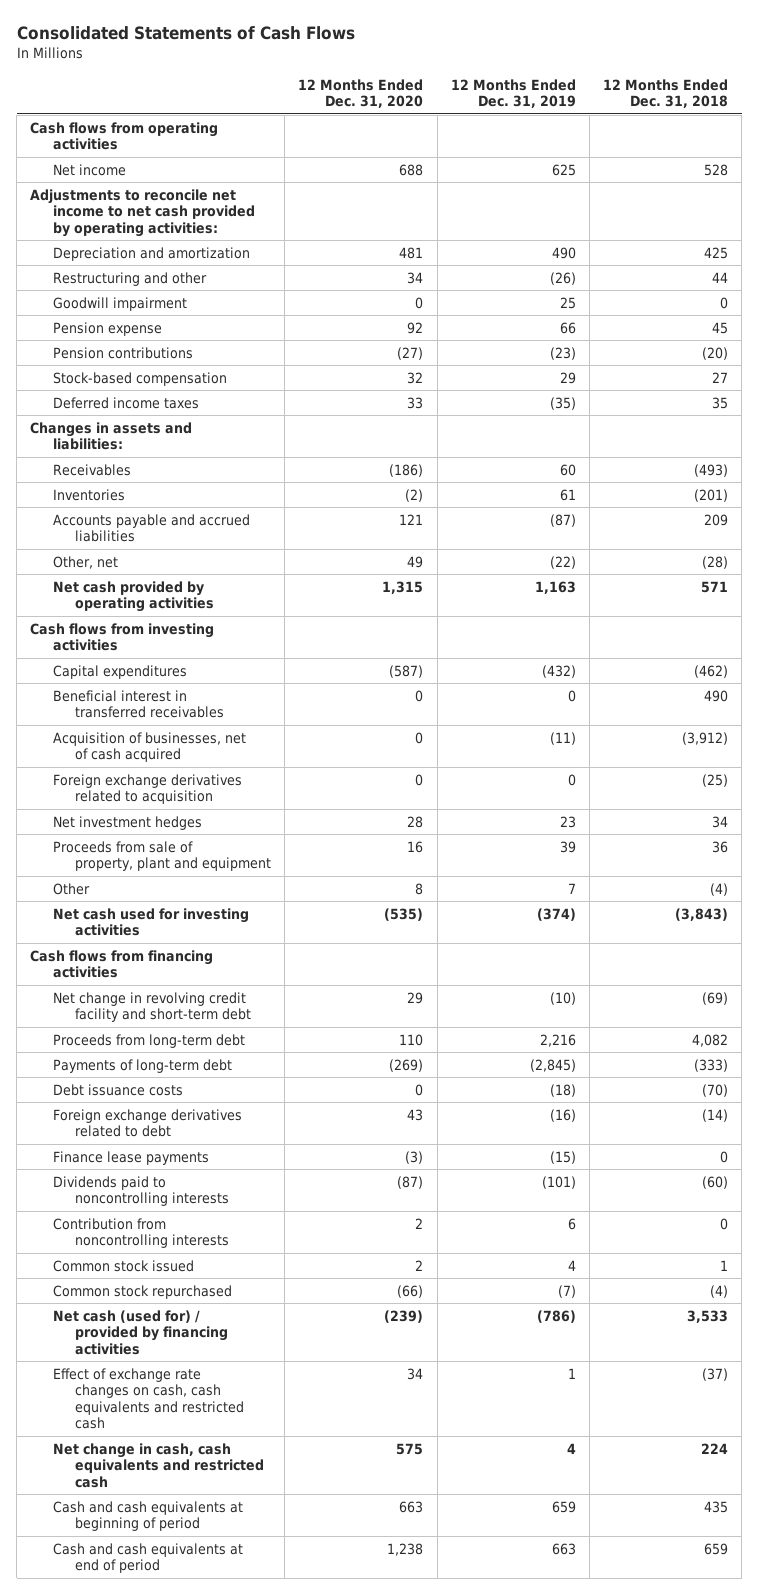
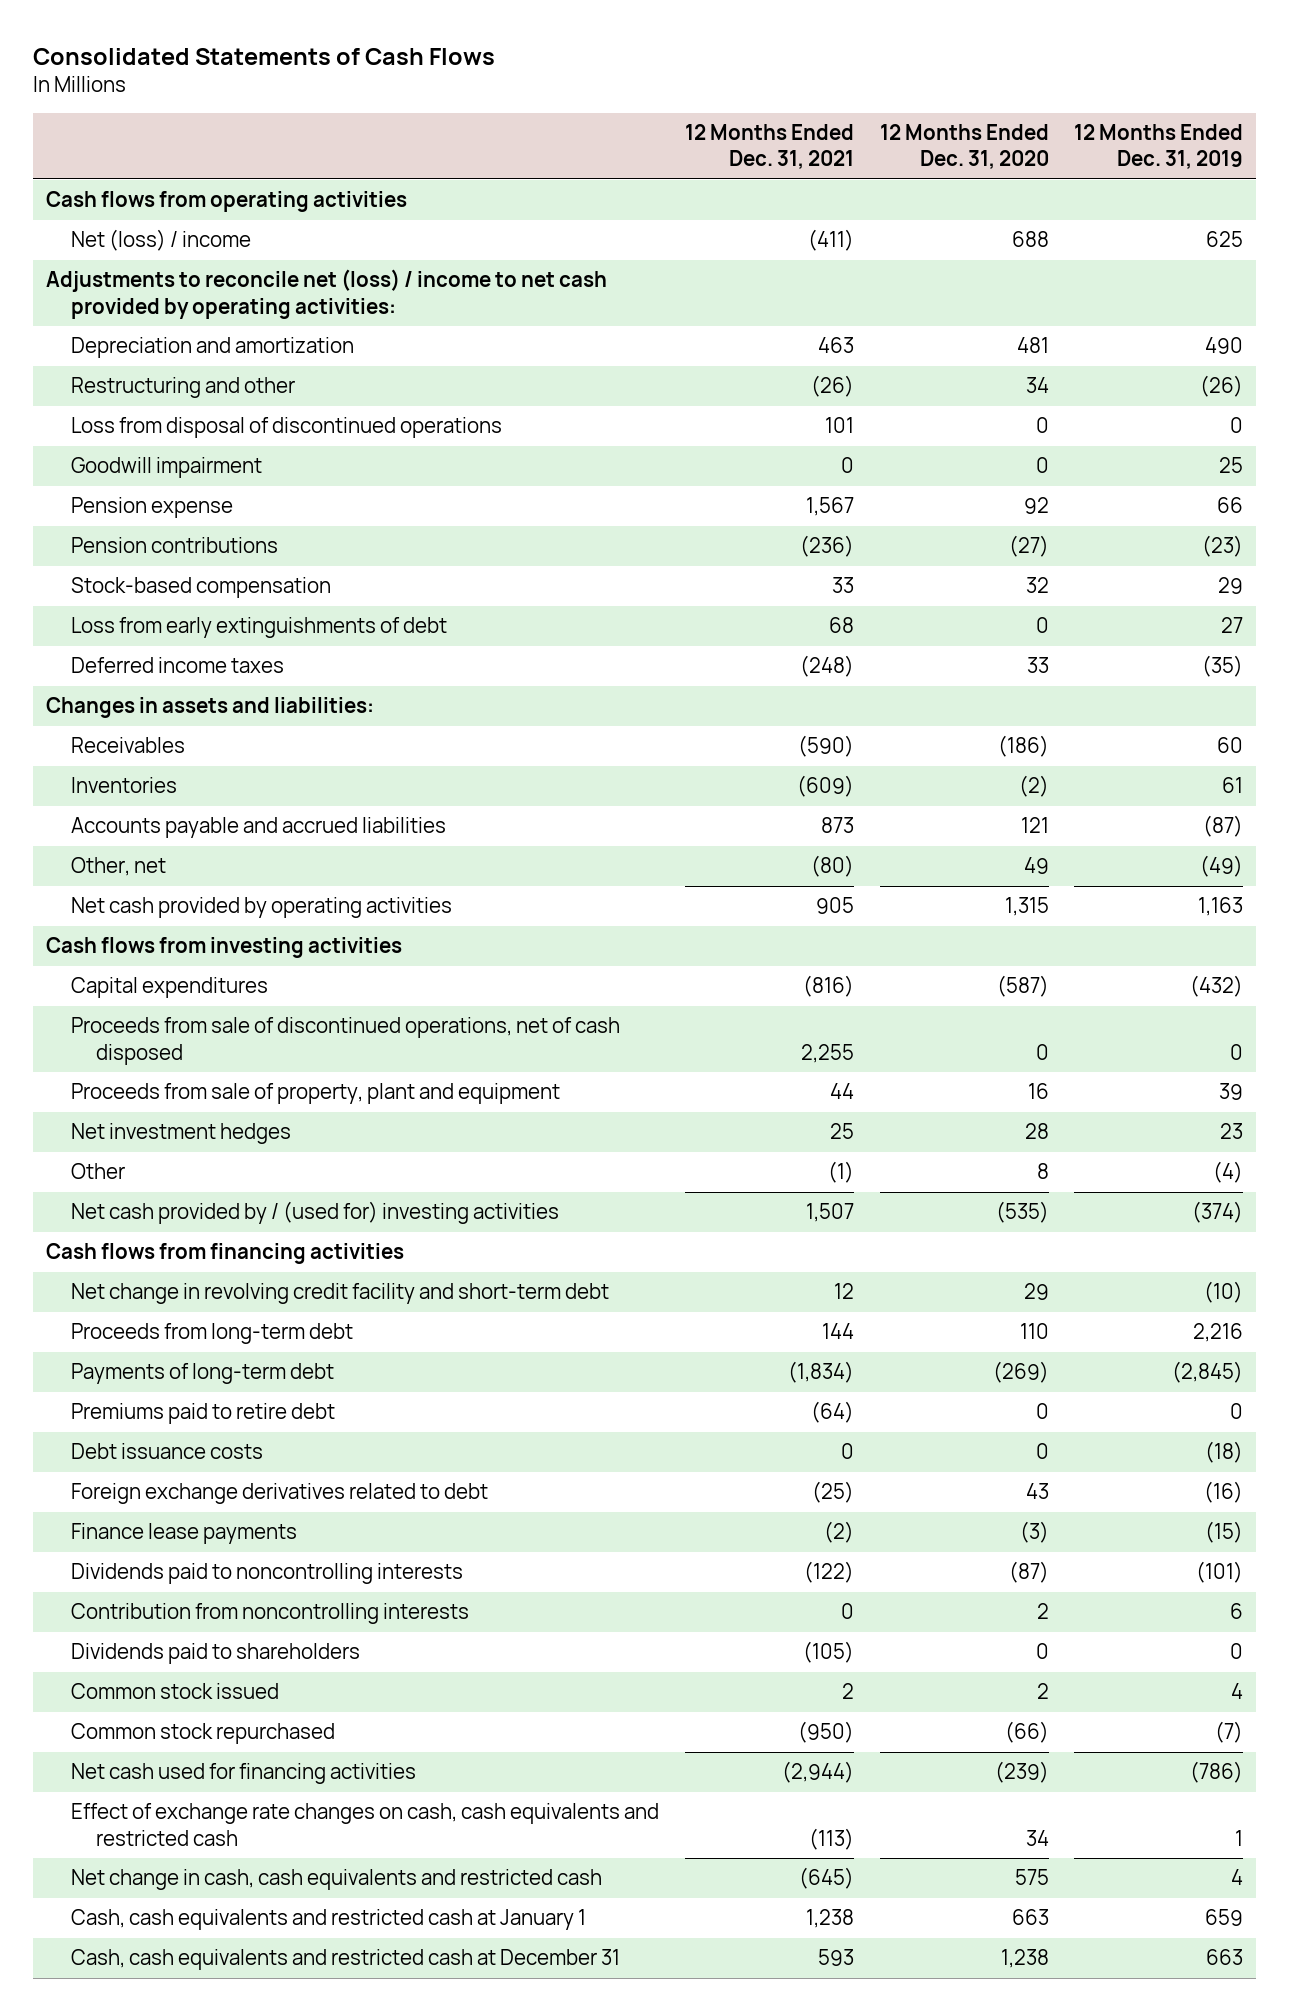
[603,78,729,109] 12 Months Ended Dec. 31, 2018 -> none
none -> [684,123,854,170] 12 Months Ended Dec. 31, 2021
[52,163,126,176] Net income -> [70,229,251,252] Net (loss) / income
[30,188,255,237] Adjustments to reconcile net income to net cash provided by operating activities: -> [45,269,607,319] Adjustments to reconcile net (loss) / income to net cash provided by operating activities:
none -> [70,417,502,439] Loss from disposal of discontinued operations
none -> [70,617,447,639] Loss from early extinguishments of debt
[549,555,576,569] (22) -> [1200,855,1244,878] (49)
[52,689,225,719] Beneficial interest in transferred receivables -> none
[52,731,246,763] Acquisition of businesses, net of cash acquired -> none
[52,773,242,805] Foreign exchange derivatives related to acquisition -> none
none -> [70,1017,620,1065] Proceeds from sale of discontinued operations, net of cash disposed
[52,815,202,830] Net investment hedges -> [70,1123,291,1145] Net investment hedges
[567,882,576,894] 7 -> [1213,1161,1244,1184] (4)
[52,907,249,937] Net cash used for investing activities -> [70,1201,559,1225] Net cash provided by / (used for) investing activities
none -> [70,1403,335,1425] Premiums paid to retire debt
none -> [70,1643,360,1665] Dividends paid to shareholders
[52,1309,229,1355] Net cash (used for) / provided by financing activities -> [70,1763,416,1785] Net cash used for financing activities
[52,1500,243,1532] Cash and cash equivalents at beginning of period -> [70,1909,586,1931] Cash, cash equivalents and restricted cash at January 1
[52,1542,243,1574] Cash and cash equivalents at end of period -> [70,1949,620,1971] Cash, cash equivalents and restricted cash at December 31

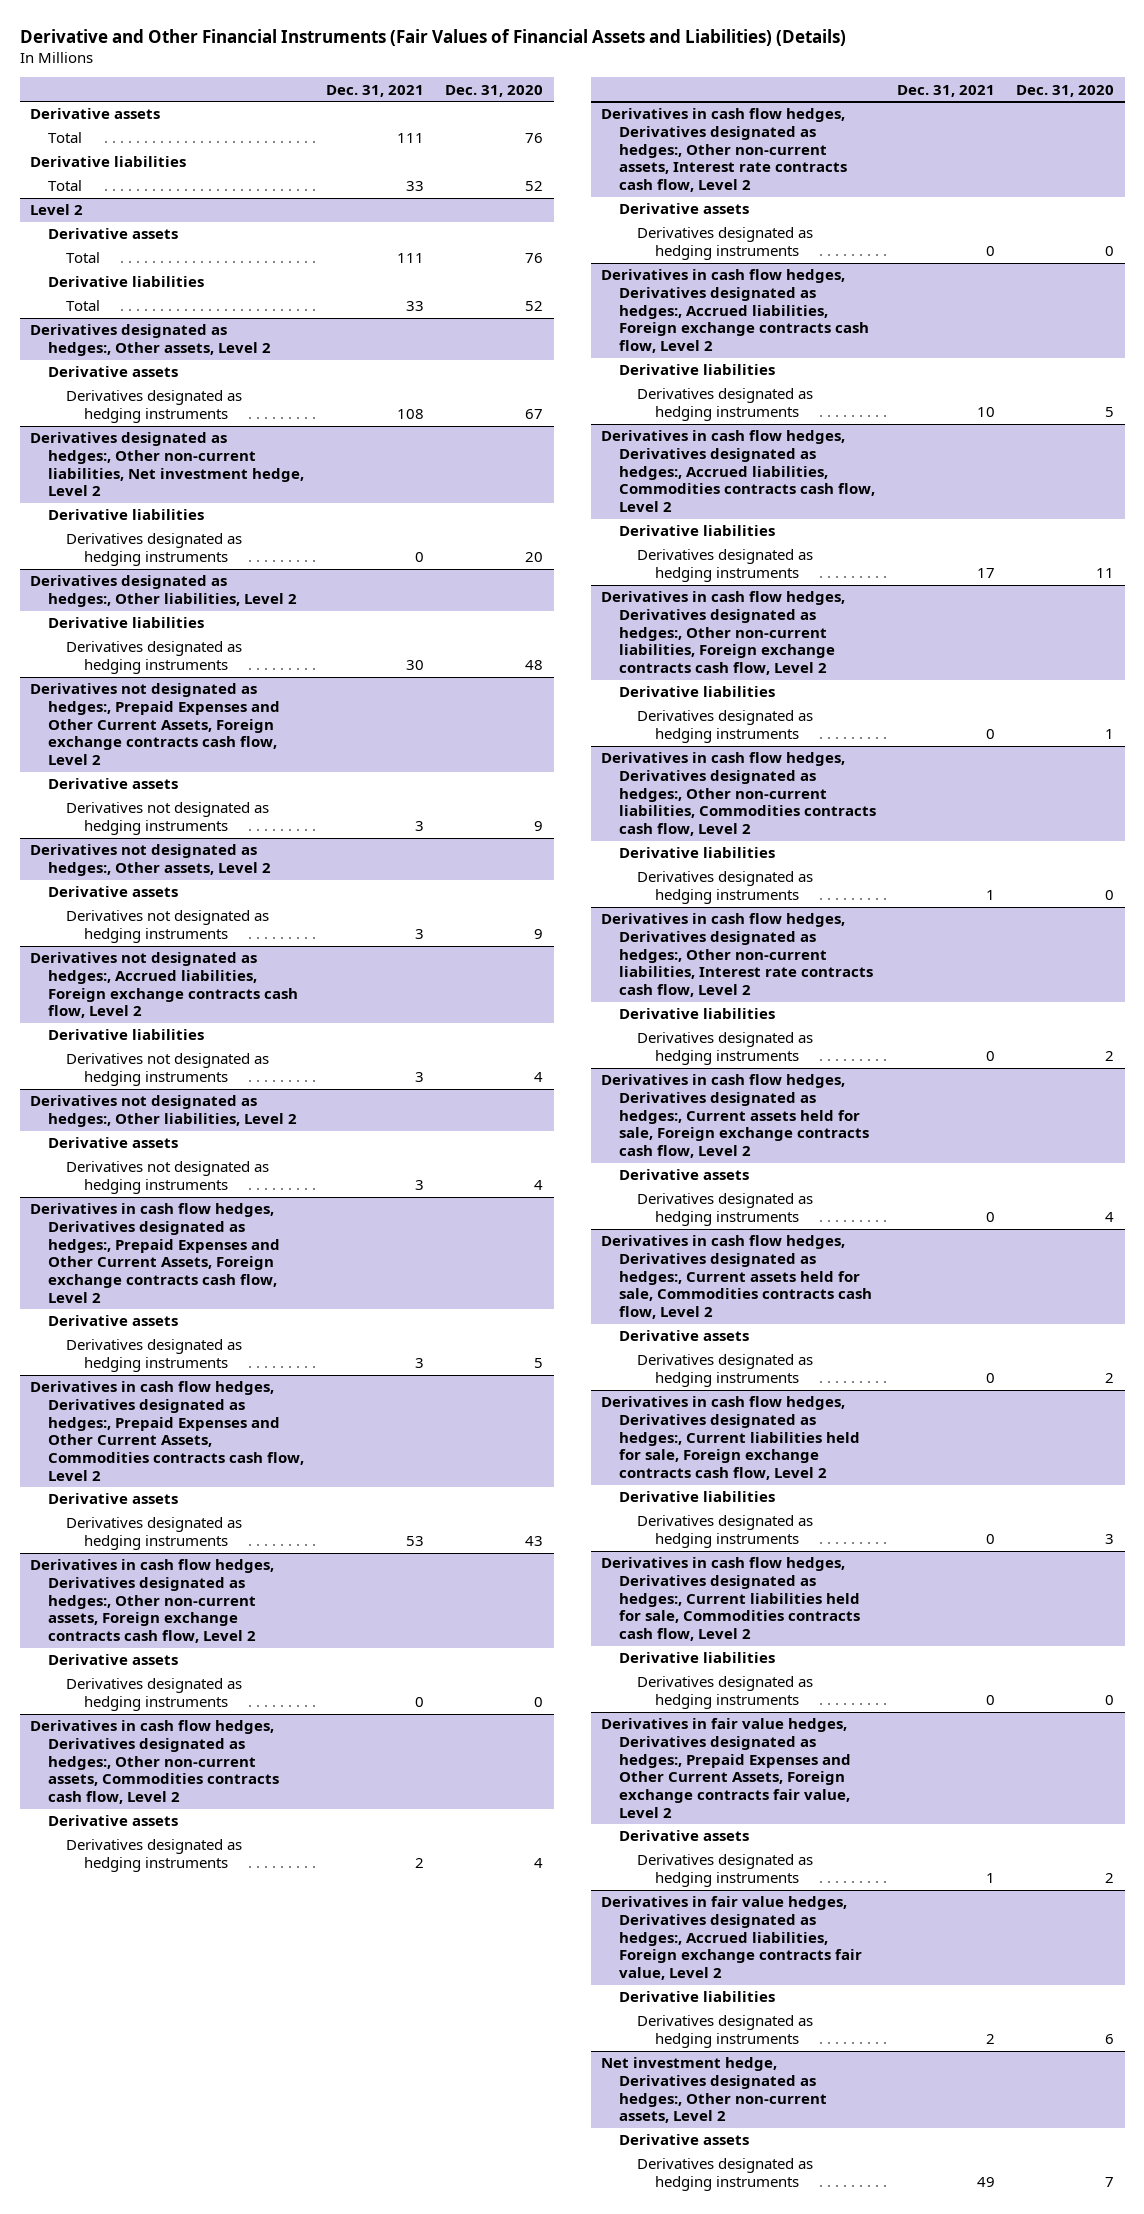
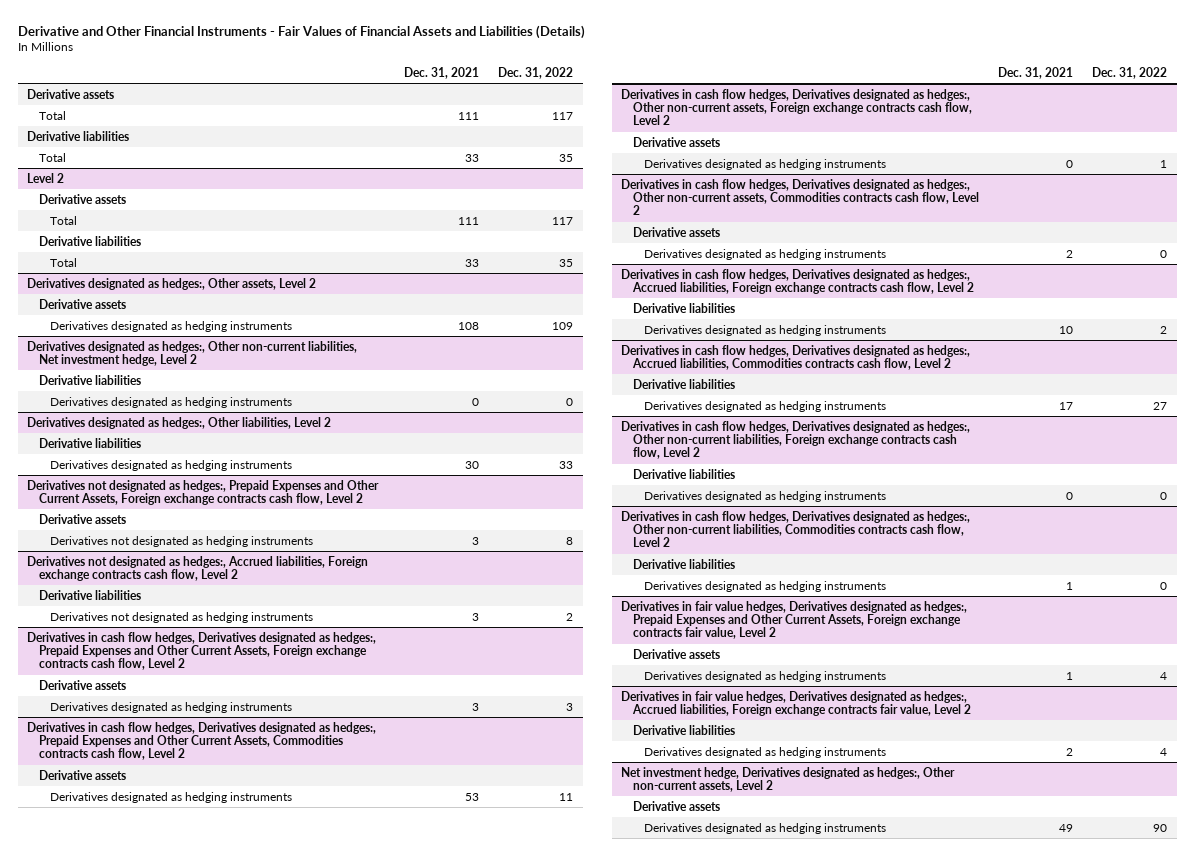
[19,28,846,46] Derivative and Other Financial Instruments (Fair Values of Financial Assets and Liabilities) (Details) -> [17,24,585,39] Derivative and Other Financial Instruments - Fair Values of Financial Assets and Liabilities (Details)
[445,84,544,97] Dec. 31, 2020 -> none
none -> [498,67,574,80] Dec. 31, 2022
[30,844,272,876] Derivatives not designated as hedges:, Other assets, Level 2 -> none
[48,886,179,898] Derivative assets -> none
[66,910,270,943] Derivatives not designated as hedging instruments -> none
[30,1095,298,1127] Derivatives not designated as hedges:, Other liabilities, Level 2 -> none
[48,1137,179,1149] Derivative assets -> none
[66,1161,270,1194] Derivatives not designated as hedging instruments -> none
[601,108,848,192] Derivatives in cash flow hedges, Derivatives designated as hedges:, Other non-current assets, Interest rate contracts cash flow, Level 2 -> none
[619,203,750,215] Derivative assets -> none
[637,227,814,260] Derivatives designated as hedging instruments -> none
[601,913,874,997] Derivatives in cash flow hedges, Derivatives designated as hedges:, Other non-current liabilities, Interest rate contracts cash flow, Level 2 -> none
[619,1008,776,1020] Derivative liabilities -> none
[637,1032,814,1065] Derivatives designated as hedging instruments -> none
[601,1074,870,1158] Derivatives in cash flow hedges, Derivatives designated as hedges:, Current assets held for sale, Foreign exchange contracts cash flow, Level 2 -> none
[619,1169,750,1181] Derivative assets -> none
[637,1193,814,1226] Derivatives designated as hedging instruments -> none
[601,1235,873,1319] Derivatives in cash flow hedges, Derivatives designated as hedges:, Current assets held for sale, Commodities contracts cash flow, Level 2 -> none
[619,1330,750,1342] Derivative assets -> none
[637,1354,814,1387] Derivatives designated as hedging instruments -> none
[601,1396,861,1480] Derivatives in cash flow hedges, Derivatives designated as hedges:, Current liabilities held for sale, Foreign exchange contracts cash flow, Level 2 -> none
[619,1491,776,1503] Derivative liabilities -> none
[637,1515,814,1548] Derivatives designated as hedging instruments -> none
[601,1557,861,1641] Derivatives in cash flow hedges, Derivatives designated as hedges:, Current liabilities held for sale, Commodities contracts cash flow, Level 2 -> none
[619,1652,776,1664] Derivative liabilities -> none
[637,1676,814,1709] Derivatives designated as hedging instruments -> none

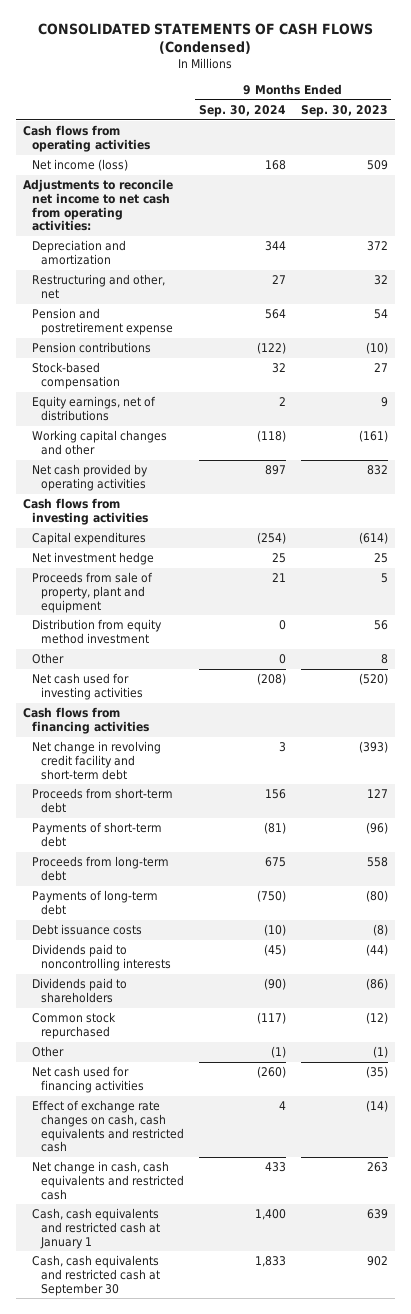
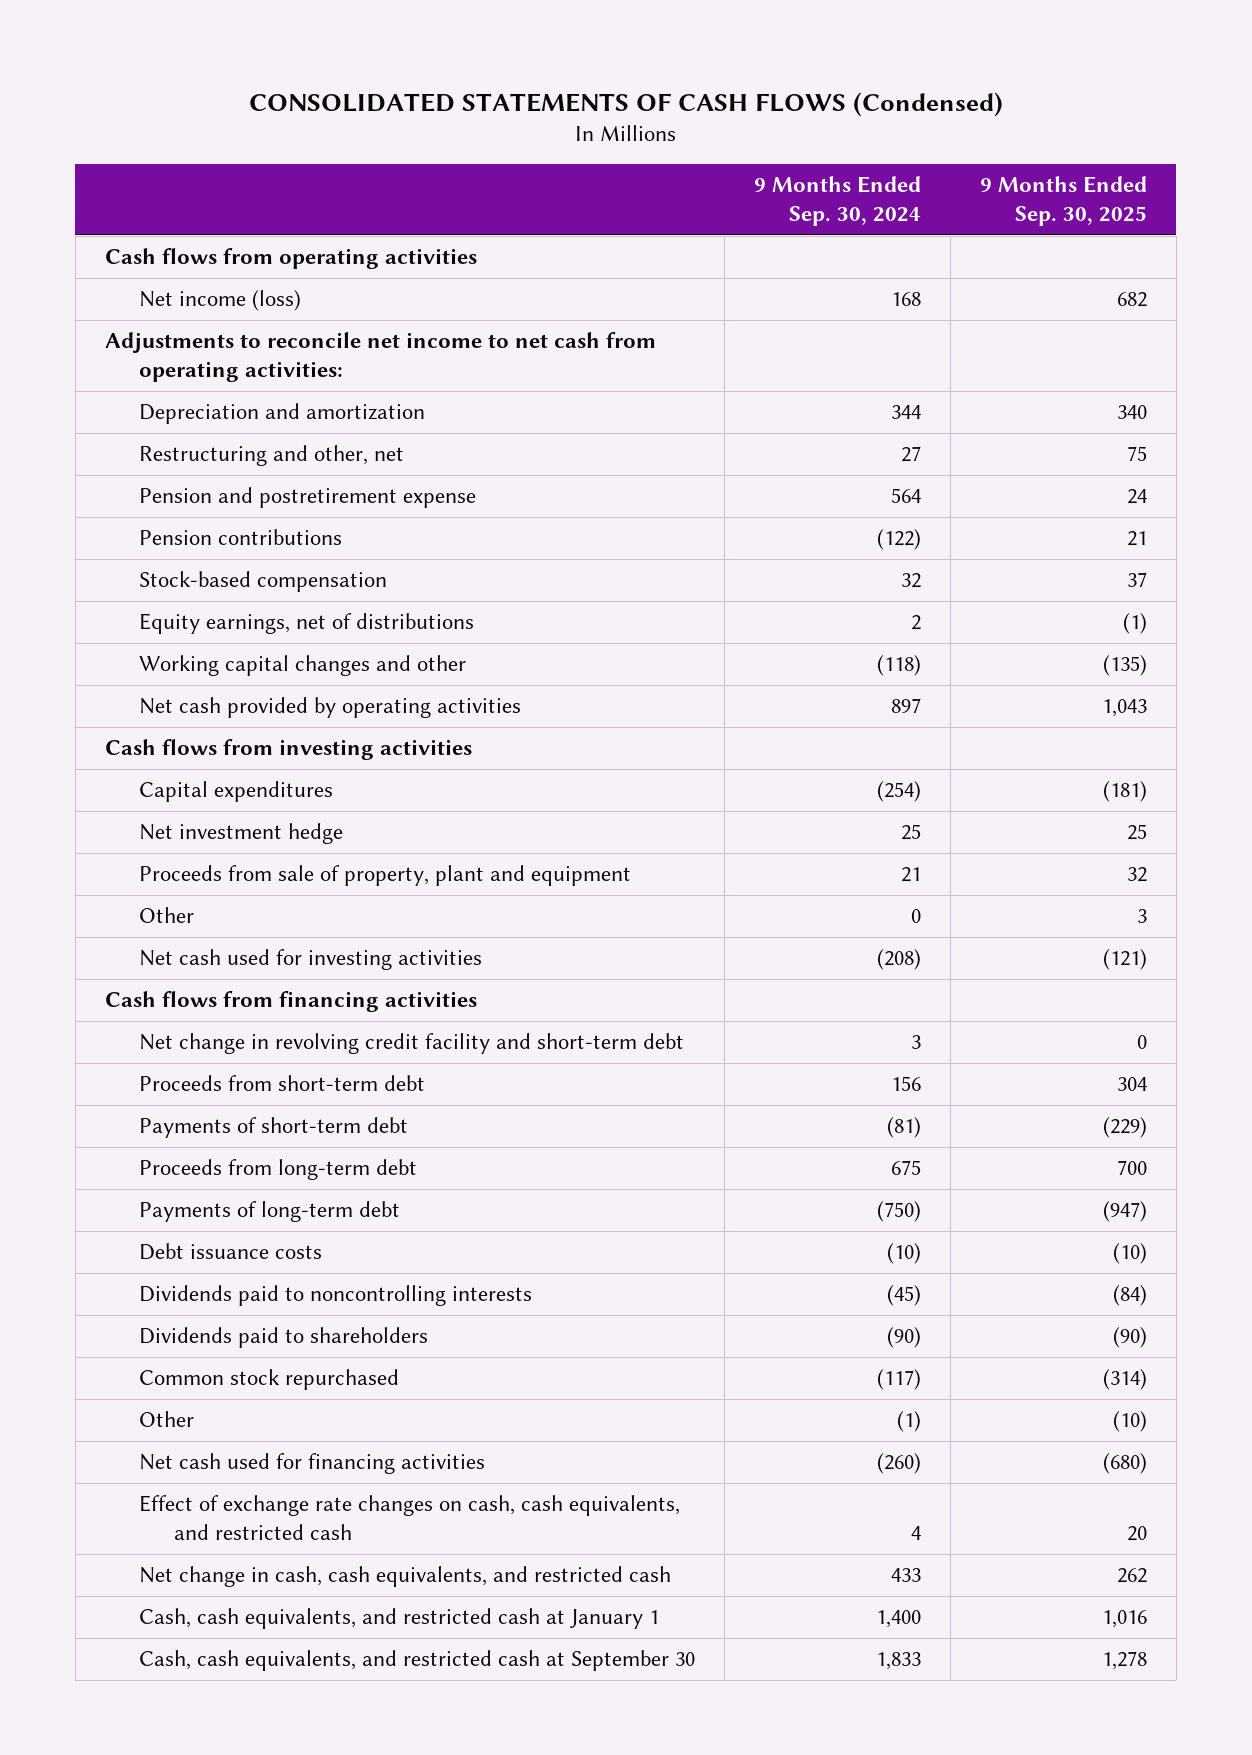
[300,104,388,117] Sep. 30, 2023 -> none
none -> [979,175,1147,227] 9 Months Ended Sep. 30, 2025
[32,619,163,644] Distribution from equity method investment -> none
[32,1100,184,1153] Effect of exchange rate changes on cash, cash equivalents and restricted cash -> [139,1495,681,1541] Effect of exchange rate changes on cash, cash equivalents, and restricted cash
[32,1161,184,1200] Net change in cash, cash equivalents and restricted cash -> [139,1566,672,1588] Net change in cash, cash equivalents, and restricted cash
[32,1208,160,1249] Cash, cash equivalents and restricted cash at January 1 -> [139,1608,660,1630] Cash, cash equivalents, and restricted cash at January 1
[32,1255,160,1296] Cash, cash equivalents and restricted cash at September 30 -> [139,1650,696,1672] Cash, cash equivalents, and restricted cash at September 30

